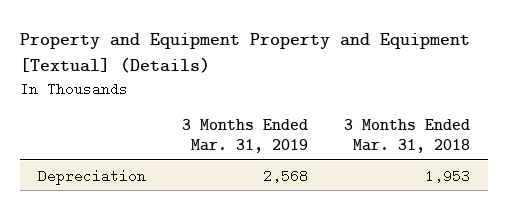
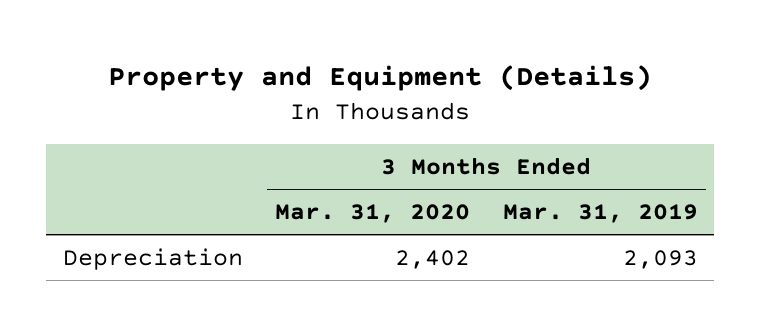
[19,33,470,74] Property and Equipment Property and Equipment [Textual] (Details) -> [108,65,653,92] Property and Equipment (Details)
[344,118,471,154] 3 Months Ended Mar. 31, 2018 -> none
none -> [275,204,471,224] Mar. 31, 2020
[262,168,308,183] 2,568 -> [622,249,698,269] 2,093

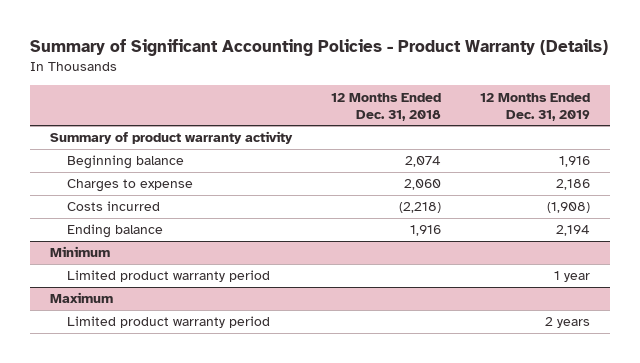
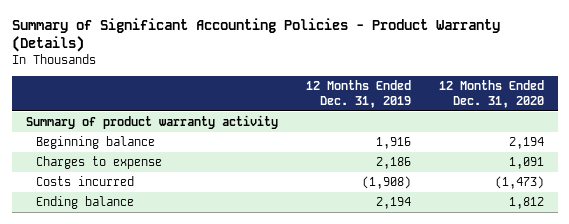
[331,92,442,121] 12 Months Ended Dec. 31, 2018 -> none
none -> [438,79,544,108] 12 Months Ended Dec. 31, 2020
[49,246,110,258] Minimum -> none
[67,270,271,283] Limited product warranty period -> none
[49,292,113,304] Maximum -> none
[67,316,271,329] Limited product warranty period -> none

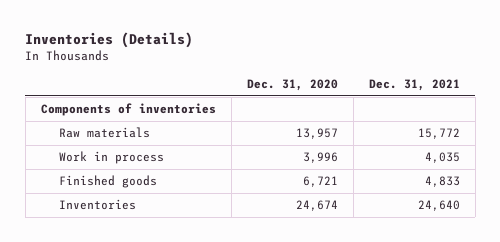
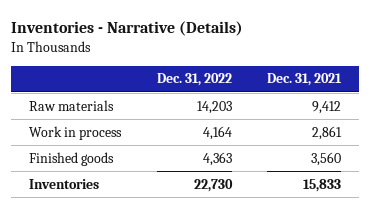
[25,31,194,48] Inventories (Details) -> [11,20,244,36] Inventories - Narrative (Details)
[246,79,338,92] Dec. 31, 2020 -> none
none -> [156,73,232,87] Dec. 31, 2022
[40,103,216,117] Components of inventories -> none
[417,128,460,140] 15,772 -> [312,100,342,114] 9,412
[424,152,460,164] 4,035 -> [312,125,343,140] 2,861
[424,176,460,188] 4,833 -> [311,151,342,166] 3,560
[417,200,460,212] 24,640 -> [303,178,342,192] 15,833

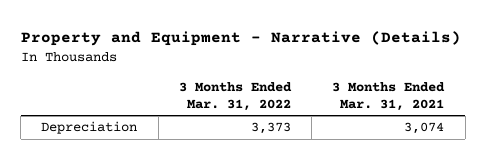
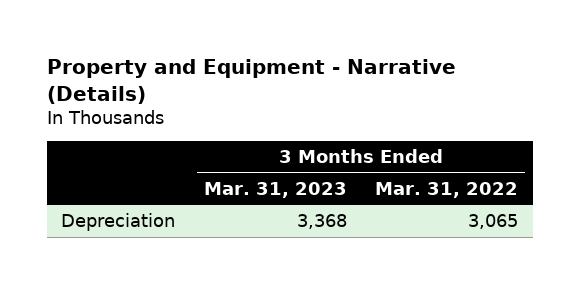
[332,82,446,111] 3 Months Ended Mar. 31, 2021 -> none
none -> [203,181,347,198] Mar. 31, 2023
[250,122,291,135] 3,373 -> [468,214,519,230] 3,065

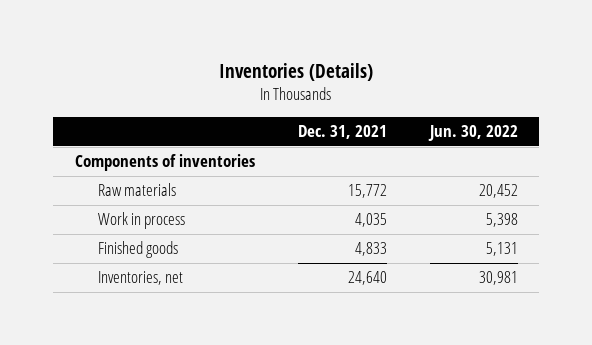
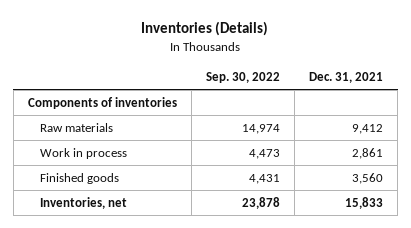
[427,124,518,141] Jun. 30, 2022 -> none
none -> [205,71,280,83] Sep. 30, 2022
[347,184,387,199] 15,772 -> [352,123,384,134] 9,412
[354,213,387,228] 4,035 -> [352,147,384,159] 2,861
[354,242,387,257] 4,833 -> [352,172,384,184] 3,560
[347,271,387,286] 24,640 -> [345,196,384,209] 15,833

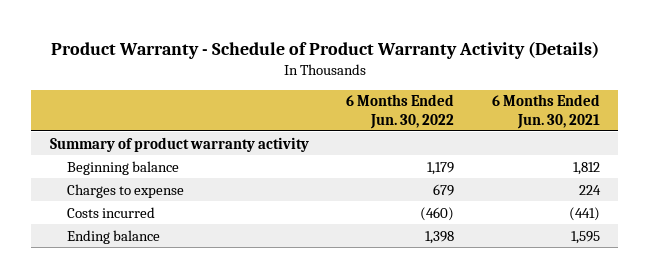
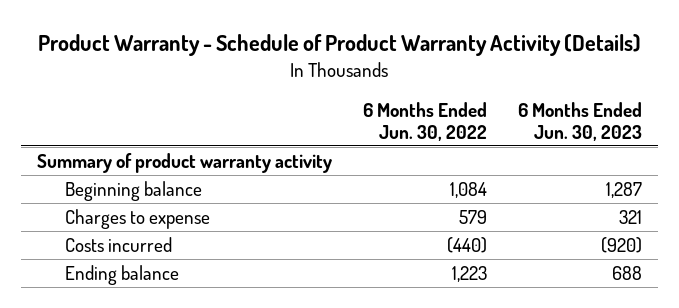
[491,94,600,129] 6 Months Ended Jun. 30, 2021 -> none
none -> [518,101,643,141] 6 Months Ended Jun. 30, 2023
[427,161,455,175] 1,179 -> [449,182,487,199] 1,084
[433,183,455,196] 679 -> [458,210,487,225] 579
[420,206,455,221] (460) -> [446,237,487,254] (440)
[425,230,455,244] 1,398 -> [451,266,487,283] 1,223

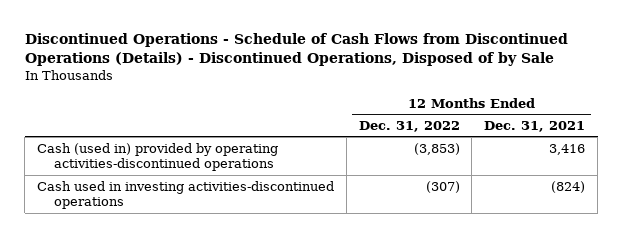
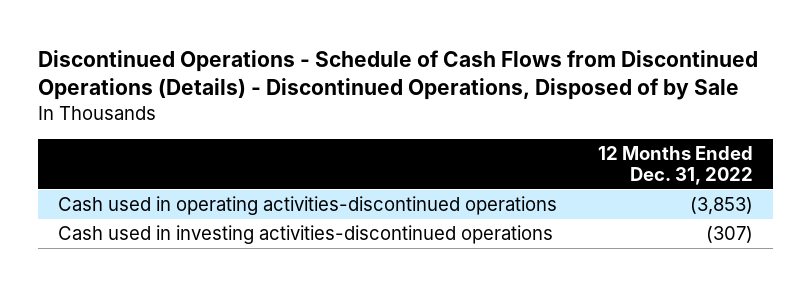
[484,120,586,132] Dec. 31, 2021 -> none
[36,142,278,172] Cash (used in) provided by operating activities-discontinued operations -> [58,196,558,216] Cash used in operating activities-discontinued operations

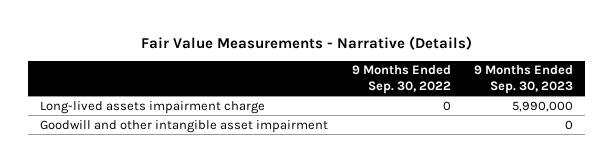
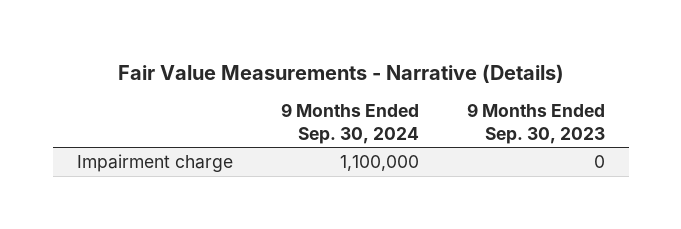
[351,65,451,94] 9 Months Ended Sep. 30, 2022 -> none
none -> [280,103,419,144] 9 Months Ended Sep. 30, 2024
[39,119,328,133] Goodwill and other intangible asset impairment -> none
[39,100,265,114] Long-lived assets impairment charge -> [76,154,233,173] Impairment charge
[512,100,574,112] 5,990,000 -> [593,155,605,169] 0

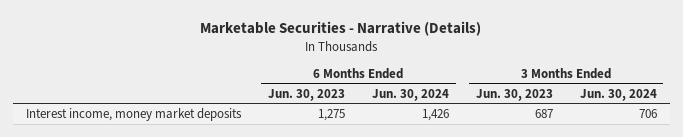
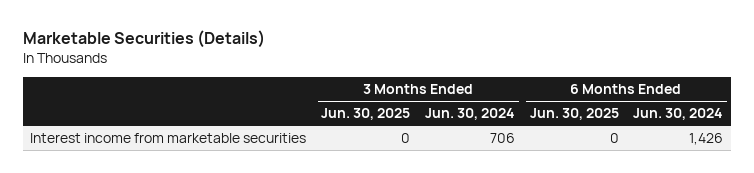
[200,20,482,36] Marketable Securities - Narrative (Details) -> [23,30,266,49] Marketable Securities (Details)
[267,88,345,101] Jun. 30, 2023 -> none
[475,88,553,101] Jun. 30, 2023 -> none
none -> [321,108,411,121] Jun. 30, 2025
none -> [529,108,619,121] Jun. 30, 2025
[26,108,243,122] Interest income, money market deposits -> [30,133,307,144] Interest income from marketable securities

